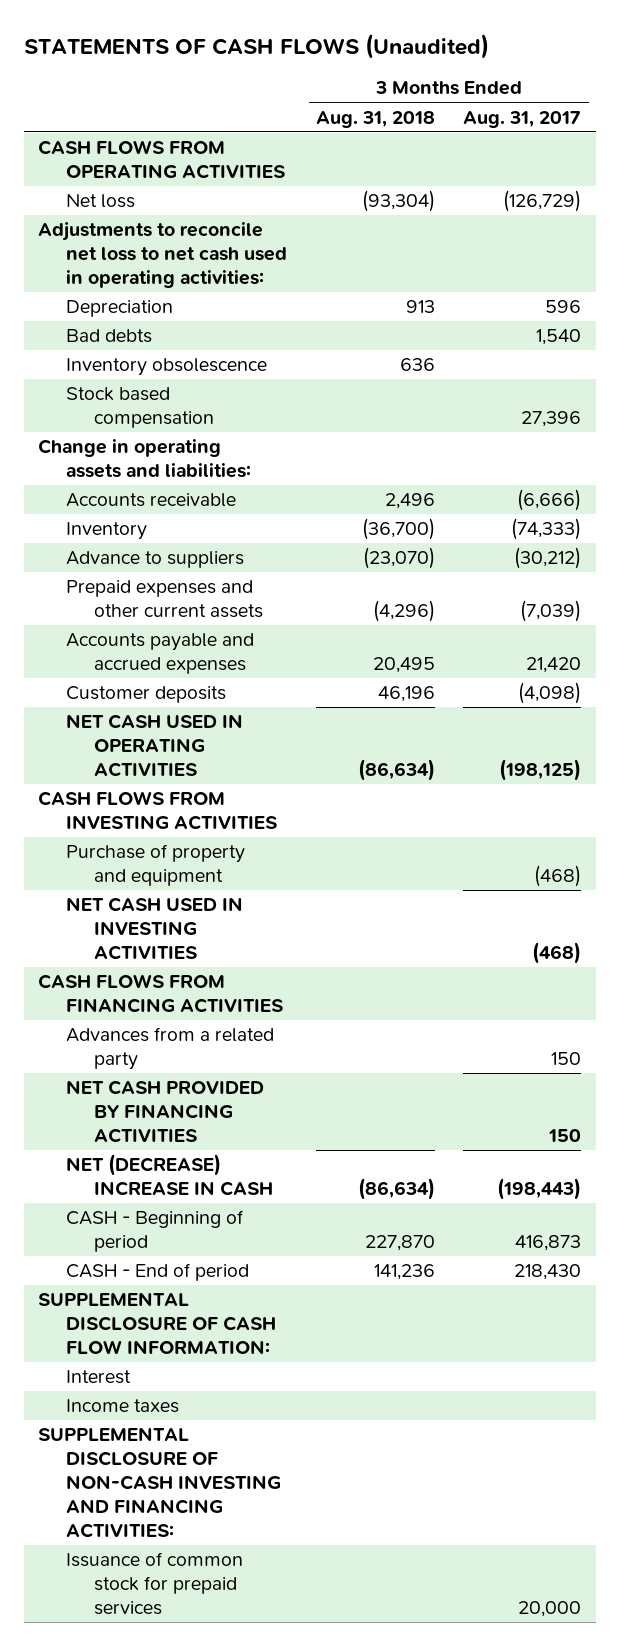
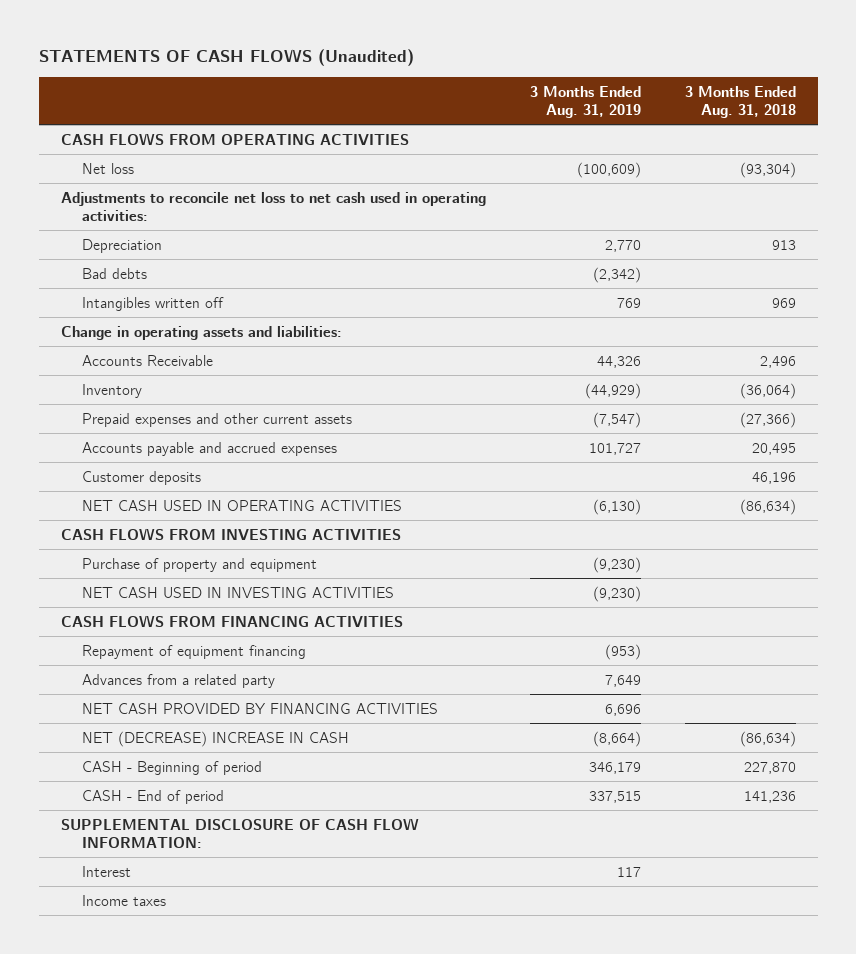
[463,110,582,128] Aug. 31, 2017 -> none
none -> [529,85,641,118] 3 Months Ended Aug. 31, 2019
[65,358,267,377] Inventory obsolescence -> none
[65,387,214,429] Stock based compensation -> none
none -> [82,296,225,311] Intangibles written off
[65,551,244,569] Advance to suppliers -> none
[65,493,236,508] Accounts receivable -> [82,354,214,366] Accounts Receivable
[361,518,435,541] (36,700) -> [739,382,796,399] (36,064)
[372,600,435,623] (4,296) -> [739,411,796,428] (27,366)
none -> [82,644,307,659] Repayment of equipment financing
[38,1427,281,1538] SUPPLEMENTAL DISCLOSURE OF NON-CASH INVESTING AND FINANCING ACTIVITIES: -> none
[65,1552,243,1616] Issuance of common stock for prepaid services -> none

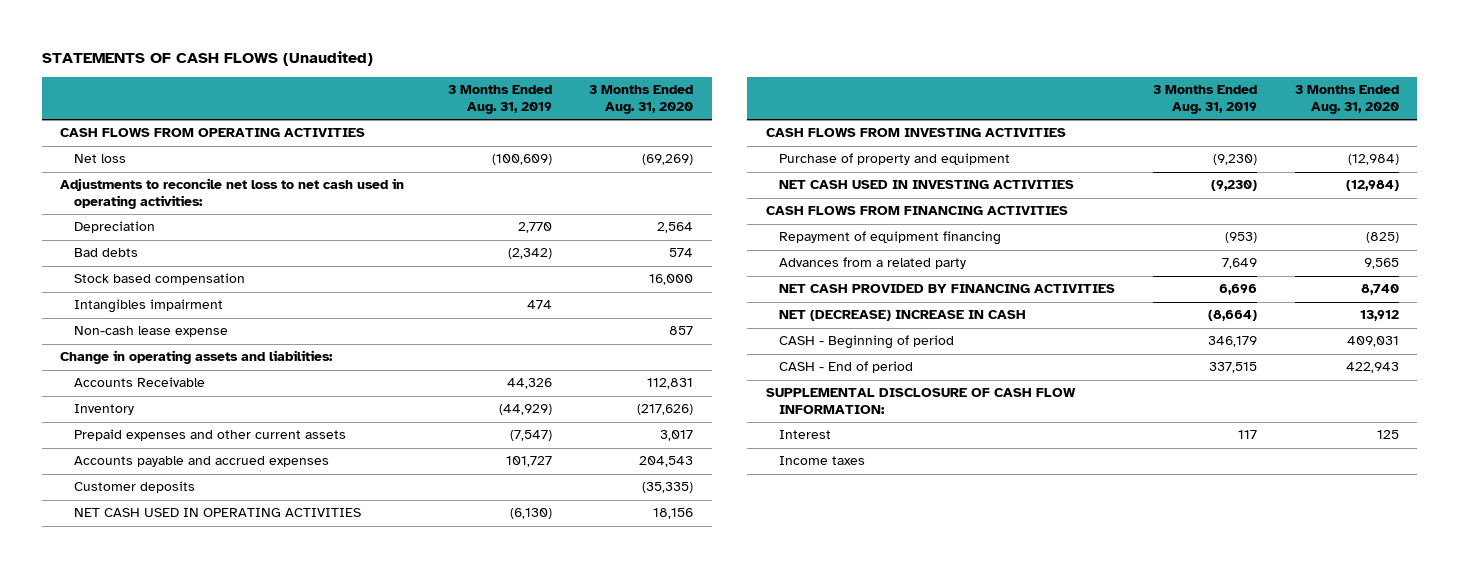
[684,85,796,118] 3 Months Ended Aug. 31, 2018 -> none
none -> [589,85,694,115] 3 Months Ended Aug. 31, 2020
[82,296,225,311] Intangibles written off -> none
none -> [73,273,245,286] Stock based compensation
none -> [73,299,223,314] Intangibles impairment
none -> [73,326,228,338] Non-cash lease expense

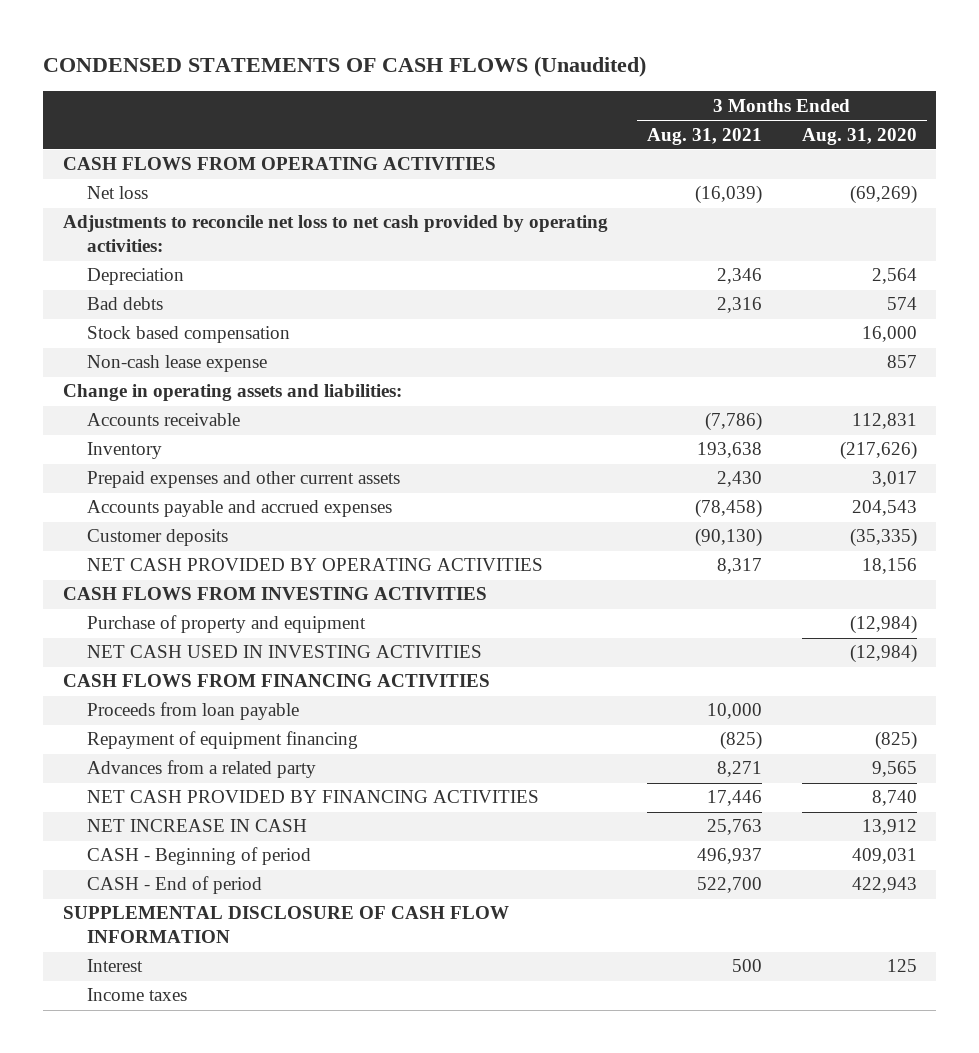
[41,50,373,66] STATEMENTS OF CASH FLOWS (Unaudited) -> [42,56,646,78] CONDENSED STATEMENTS OF CASH FLOWS (Unaudited)
[447,85,552,115] 3 Months Ended Aug. 31, 2019 -> none
none -> [647,127,763,145] Aug. 31, 2021
[60,178,405,210] Adjustments to reconcile net loss to net cash used in operating activities: -> [62,215,608,253] Adjustments to reconcile net loss to net cash provided by operating activities:
[73,299,223,314] Intangibles impairment -> none
[73,377,205,388] Accounts Receivable -> [87,413,241,427] Accounts receivable
[73,508,361,518] NET CASH USED IN OPERATING ACTIVITIES -> [87,558,544,572] NET CASH PROVIDED BY OPERATING ACTIVITIES
none -> [87,702,300,721] Proceeds from loan payable
[779,310,1027,322] NET (DECREASE) INCREASE IN CASH -> [87,819,308,833] NET INCREASE IN CASH
[765,388,1076,415] SUPPLEMENTAL DISCLOSURE OF CASH FLOW INFORMATION: -> [62,906,509,944] SUPPLEMENTAL DISCLOSURE OF CASH FLOW INFORMATION

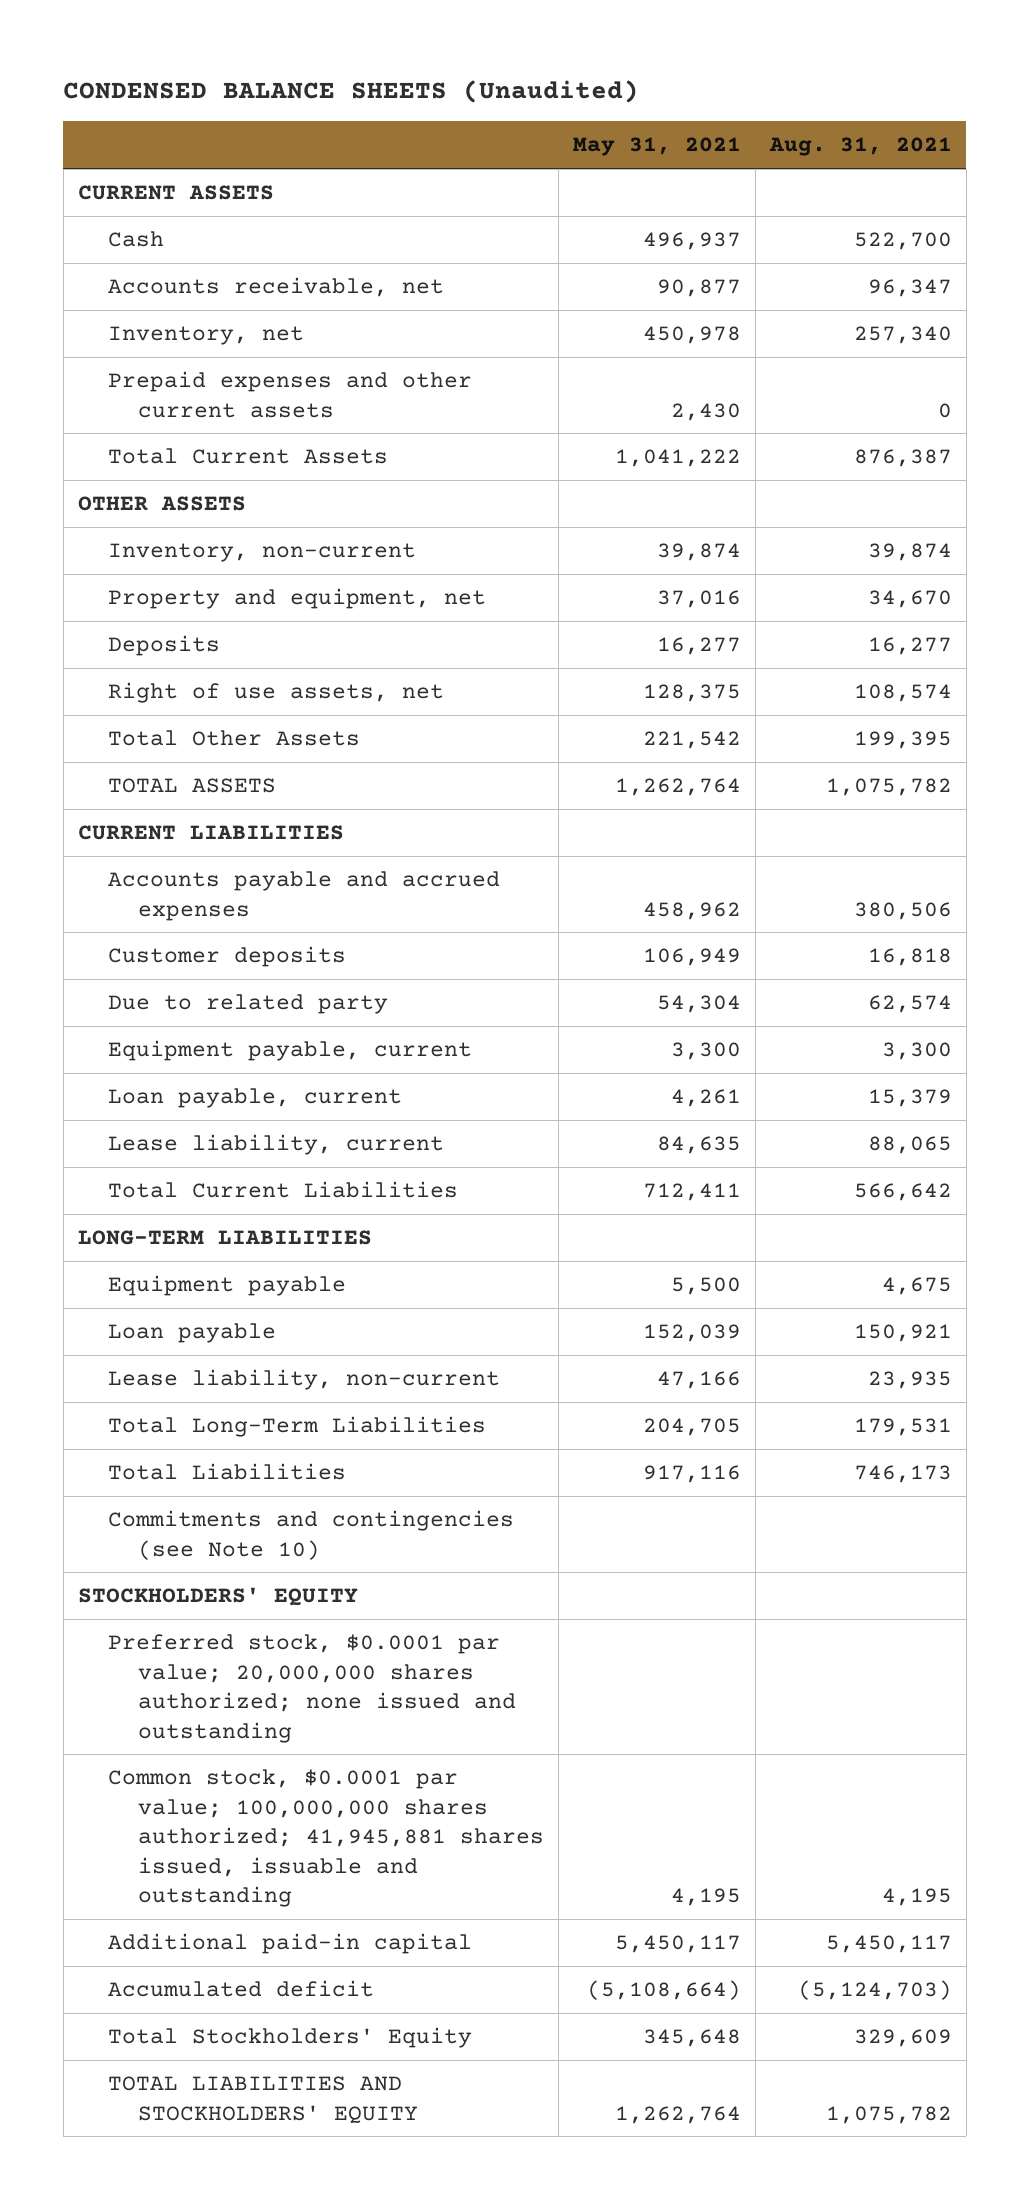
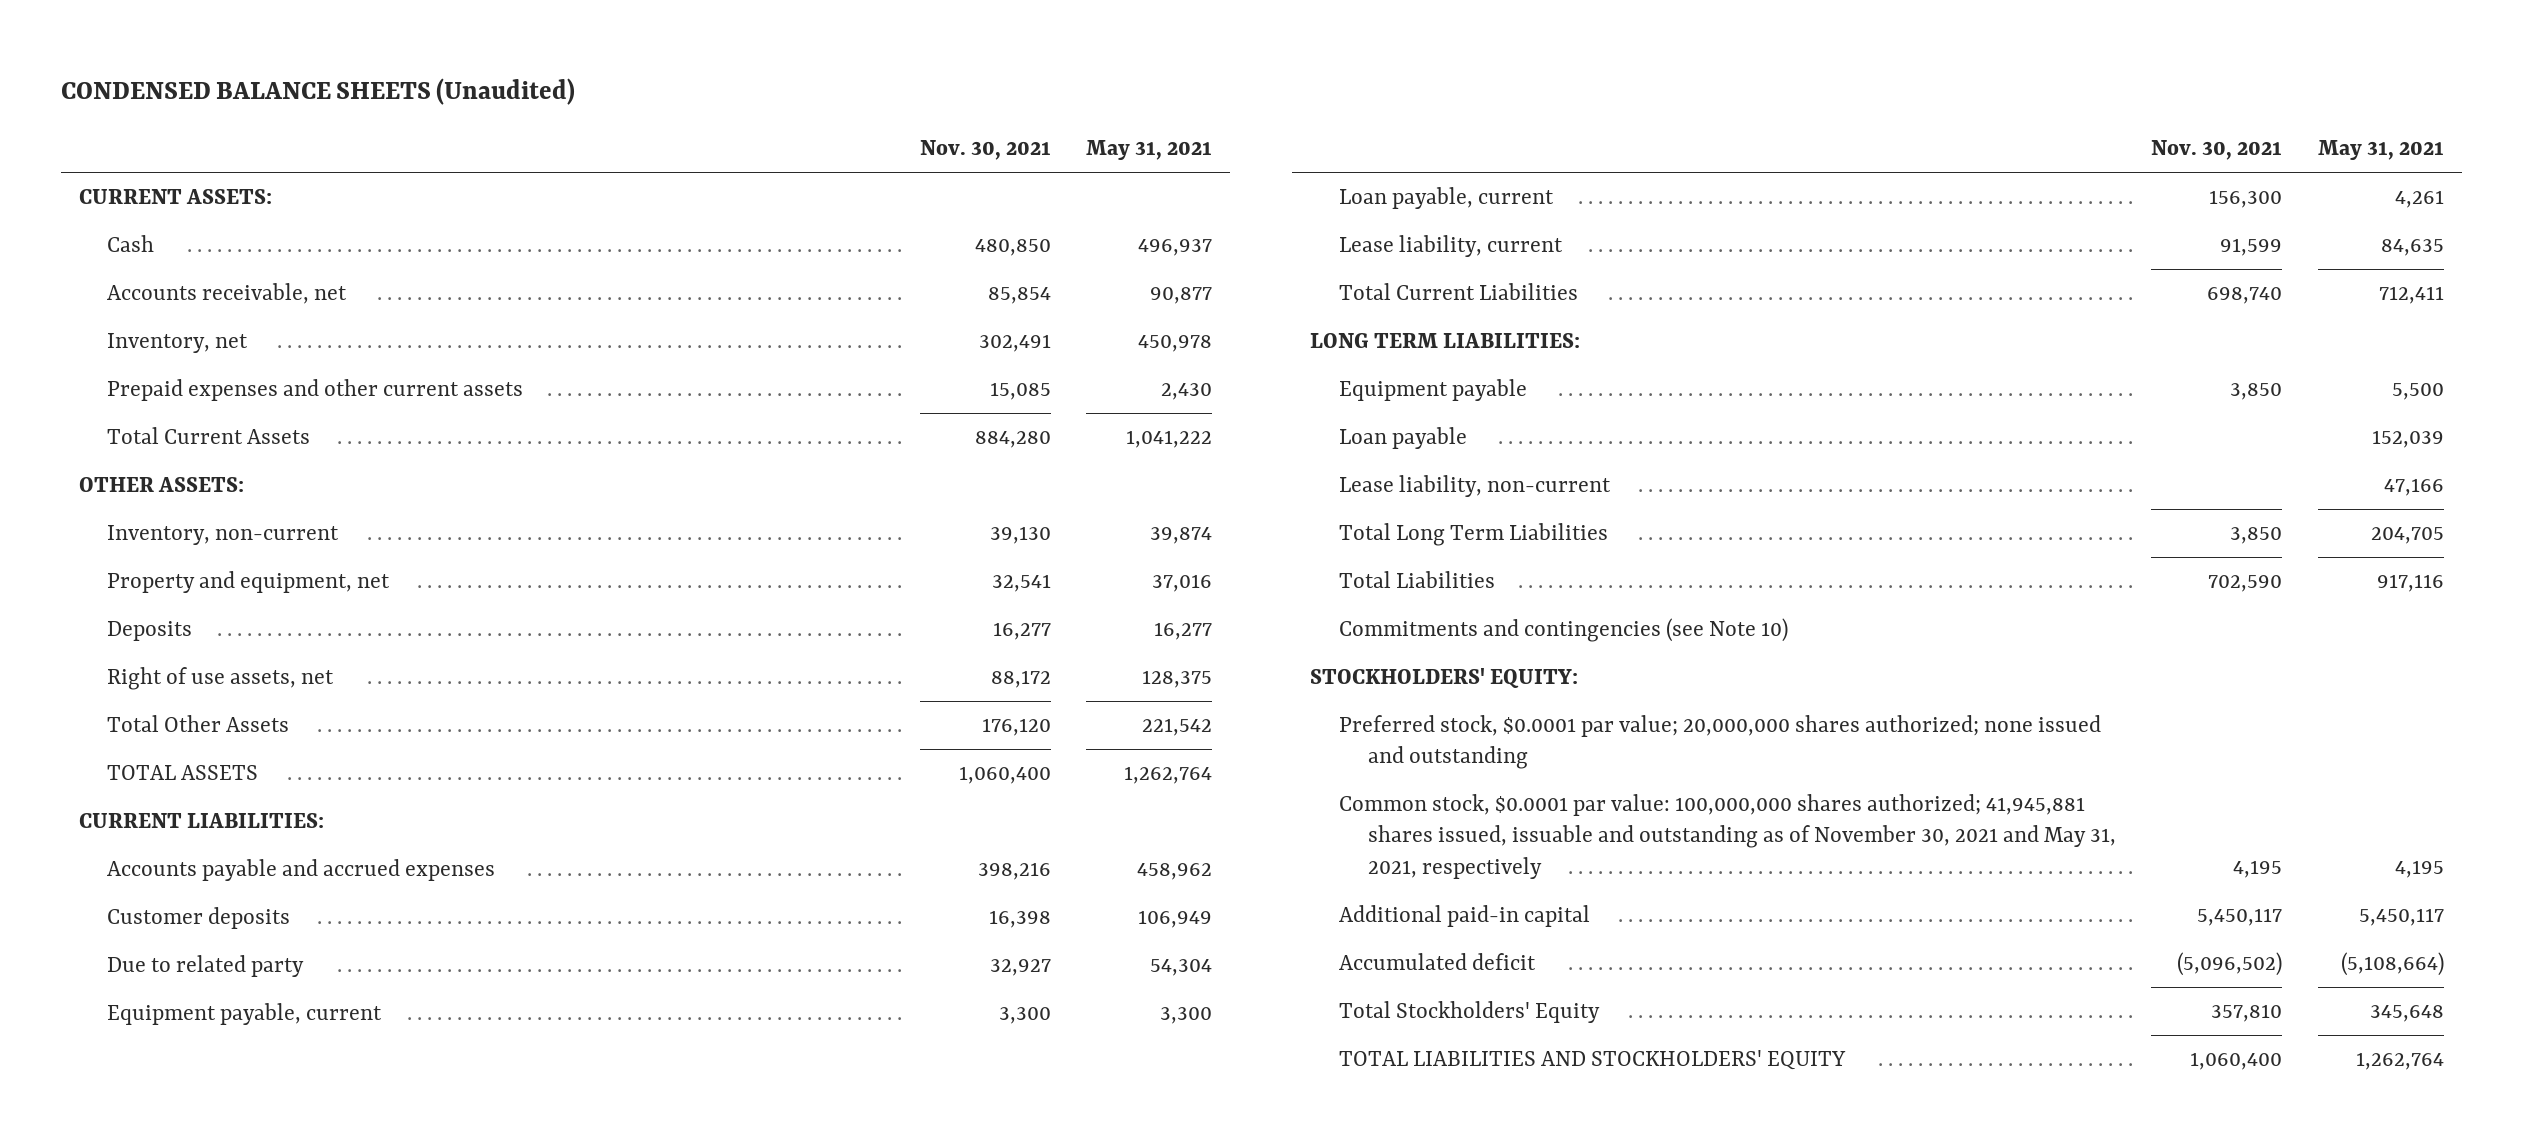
[768,137,952,157] Aug. 31, 2021 -> none
none -> [919,140,1051,161] Nov. 30, 2021
[77,185,274,201] CURRENT ASSETS -> [78,189,272,205] CURRENT ASSETS:
[77,496,246,512] OTHER ASSETS -> [78,477,244,493] OTHER ASSETS:
[77,825,344,841] CURRENT LIABILITIES -> [78,813,324,829] CURRENT LIABILITIES:
[77,1230,372,1246] LONG-TERM LIABILITIES -> [1310,333,1581,349] LONG TERM LIABILITIES:
[107,1416,486,1438] Total Long-Term Liabilities -> [1338,523,1608,547] Total Long Term Liabilities
[77,1587,358,1607] STOCKHOLDERS' EQUITY -> [1310,668,1579,689] STOCKHOLDERS' EQUITY:
[107,1769,544,1908] Common stock, $0.0001 par value; 100,000,000 shares authorized; 41,945,881 shares issued, issuable and outstanding -> [1338,794,2116,879] Common stock, $0.0001 par value: 100,000,000 shares authorized; 41,945,881 shares issued, issuable and outstanding as of November 30, 2021 and May 31, 2021, respectively

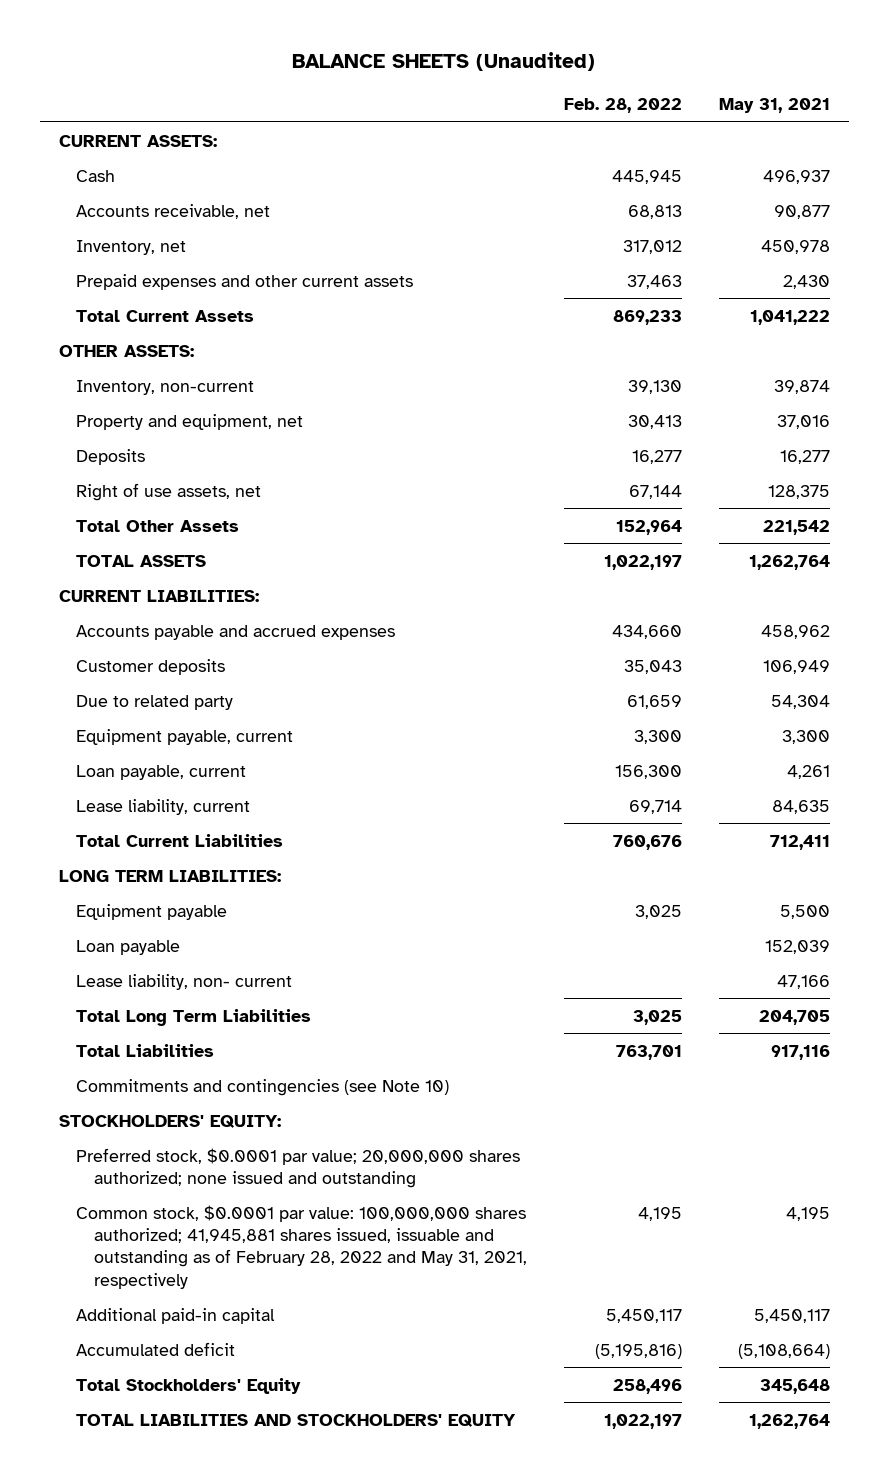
[60,78,575,106] CONDENSED BALANCE SHEETS (Unaudited) -> [292,52,596,72] BALANCE SHEETS (Unaudited)
[919,140,1051,161] Nov. 30, 2021 -> none
none -> [563,98,682,114] Feb. 28, 2022
[1338,475,1611,498] Lease liability, non-current -> [76,973,293,990] Lease liability, non- current
[1338,794,2116,879] Common stock, $0.0001 par value: 100,000,000 shares authorized; 41,945,881 shares issued, issuable and outstanding as of November 30, 2021 and May 31, 2021, respectively -> [76,1204,527,1289] Common stock, $0.0001 par value: 100,000,000 shares authorized; 41,945,881 shares issued, issuable and outstanding as of February 28, 2022 and May 31, 2021, respectively

